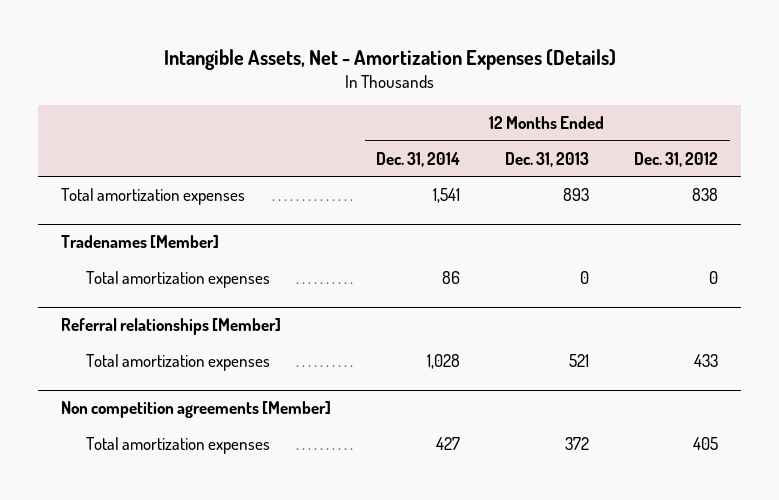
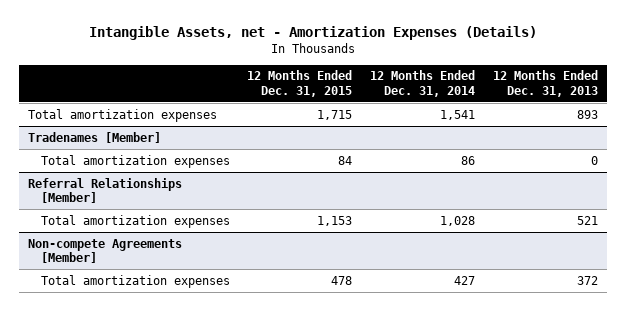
[163,48,616,70] Intangible Assets, Net - Amortization Expenses (Details) -> [89,26,538,41] Intangible Assets, net - Amortization Expenses (Details)
[634,151,719,167] Dec. 31, 2012 -> none
none -> [247,70,353,97] 12 Months Ended Dec. 31, 2015
[60,318,281,336] Referral relationships [Member] -> [27,177,182,203] Referral Relationships [Member]
[60,401,331,419] Non competition agreements [Member] -> [27,238,182,263] Non-compete Agreements [Member]

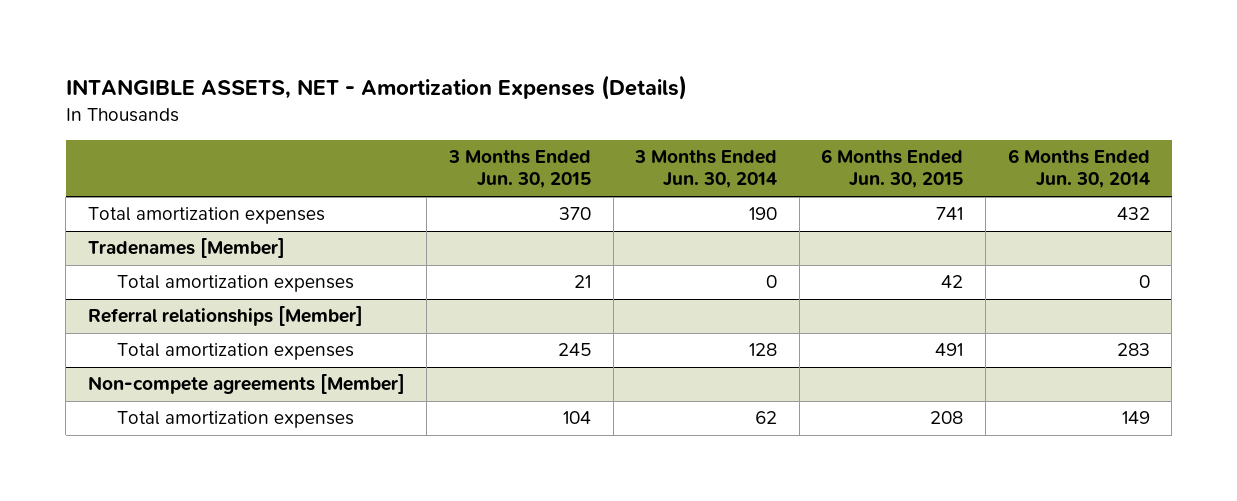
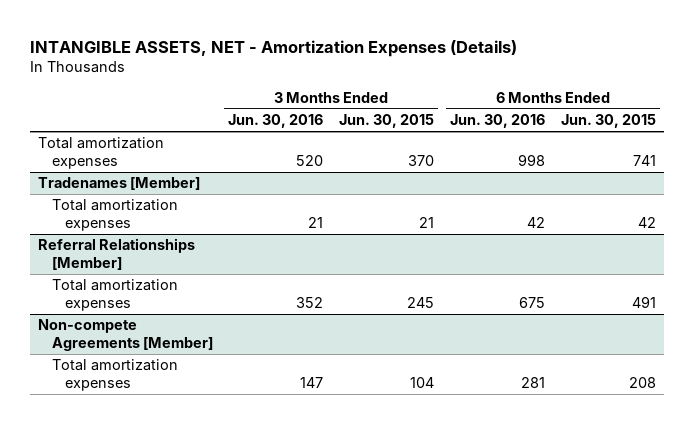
[634,149,778,189] 3 Months Ended Jun. 30, 2014 -> none
[1007,148,1150,189] 6 Months Ended Jun. 30, 2014 -> none
none -> [228,114,324,129] Jun. 30, 2016
none -> [450,114,546,129] Jun. 30, 2016
[87,306,363,327] Referral relationships [Member] -> [38,238,196,271] Referral Relationships [Member]
[87,374,405,395] Non-compete agreements [Member] -> [38,319,213,352] Non-compete Agreements [Member]

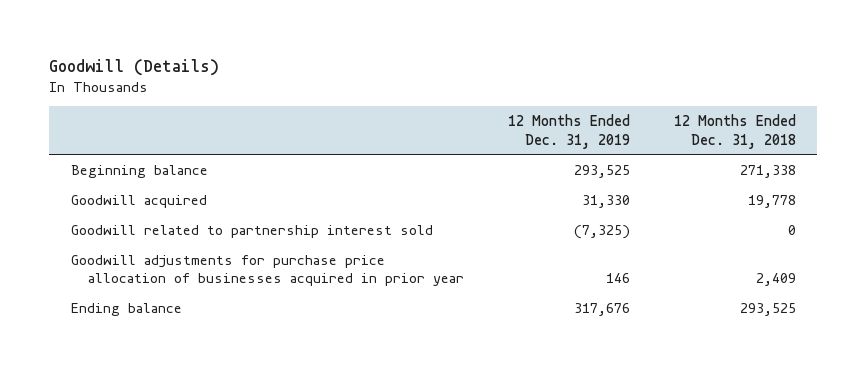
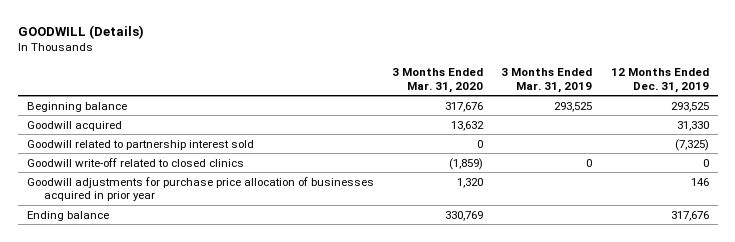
[48,58,219,76] Goodwill (Details) -> [17,24,144,39] GOODWILL (Details)
[673,114,796,149] 12 Months Ended Dec. 31, 2018 -> none
none -> [392,68,484,93] 3 Months Ended Mar. 31, 2020
none -> [501,68,593,93] 3 Months Ended Mar. 31, 2019
none -> [26,157,244,167] Goodwill write-off related to closed clinics

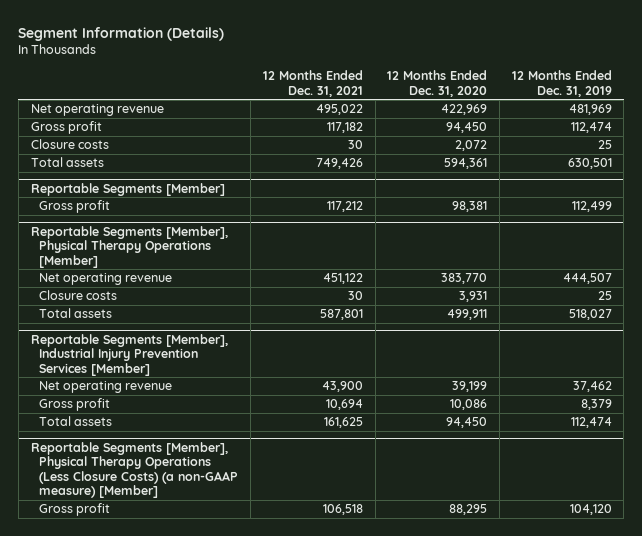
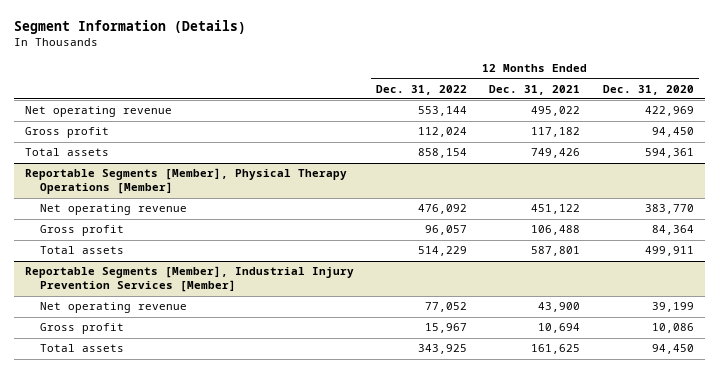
[511,70,612,97] 12 Months Ended Dec. 31, 2019 -> none
none -> [376,84,468,95] Dec. 31, 2022
[30,139,109,150] Closure costs -> none
[30,182,225,196] Reportable Segments [Member] -> none
[39,200,111,214] Gross profit -> none
[39,290,118,301] Closure costs -> none
none -> [40,225,125,237] Gross profit
[30,441,239,499] Reportable Segments [Member], Physical Therapy Operations (Less Closure Costs) (a non-GAAP measure) [Member] -> none
[39,503,111,517] Gross profit -> none

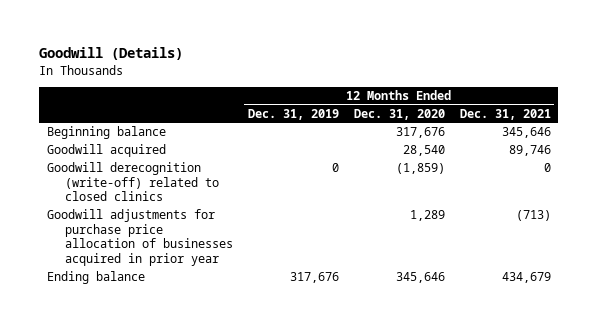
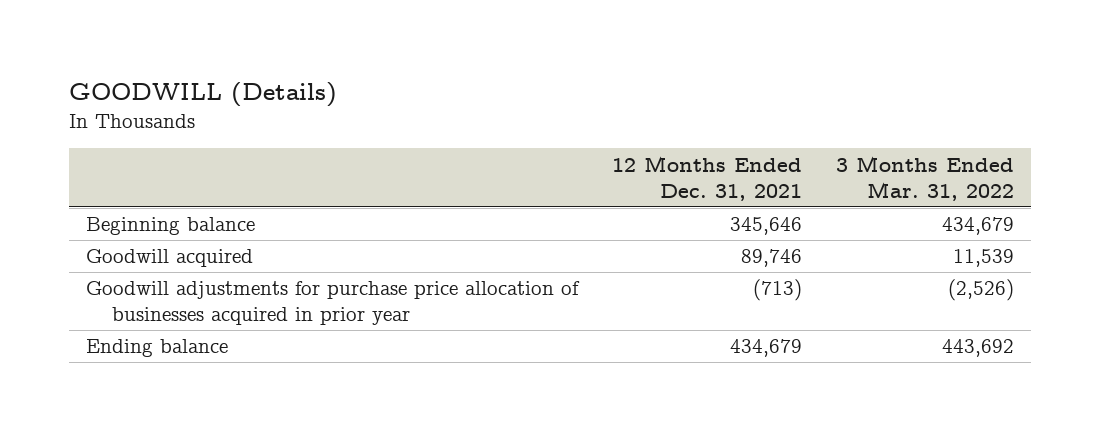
[39,47,184,61] Goodwill (Details) -> [68,82,337,108] GOODWILL (Details)
[247,108,339,120] Dec. 31, 2019 -> none
[353,108,445,120] Dec. 31, 2020 -> none
none -> [835,155,1014,201] 3 Months Ended Mar. 31, 2022
[46,162,219,202] Goodwill derecognition (write-off) related to closed clinics -> none

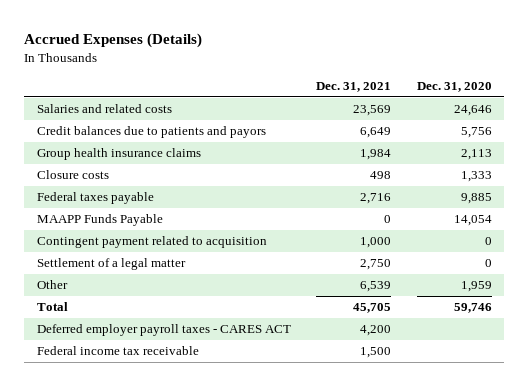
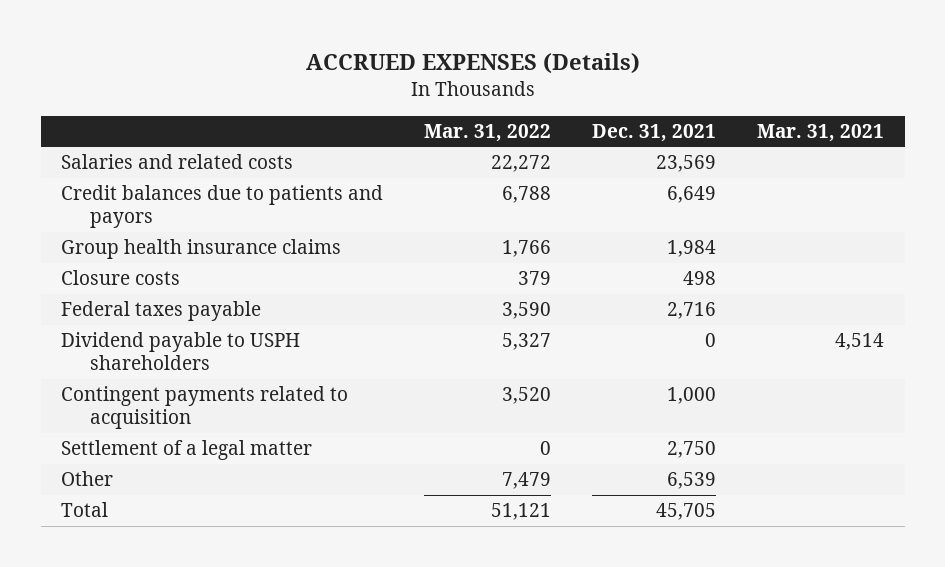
[24,33,203,49] Accrued Expenses (Details) -> [305,53,640,75] ACCRUED EXPENSES (Details)
[416,81,492,92] Dec. 31, 2020 -> none
none -> [424,123,552,142] Mar. 31, 2022
none -> [757,123,885,142] Mar. 31, 2021
[36,214,163,227] MAAPP Funds Payable -> none
none -> [61,332,301,371] Dividend payable to USPH shareholders
[36,236,267,249] Contingent payment related to acquisition -> [61,386,349,430] Contingent payments related to acquisition
[36,324,291,337] Deferred employer payroll taxes - CARES ACT -> none
[36,346,199,356] Federal income tax receivable -> none

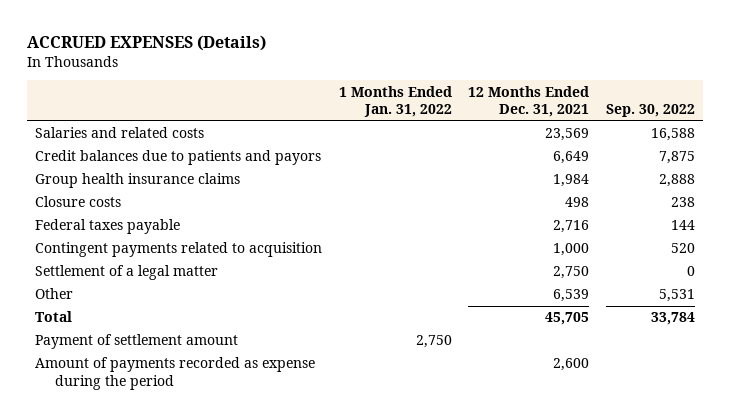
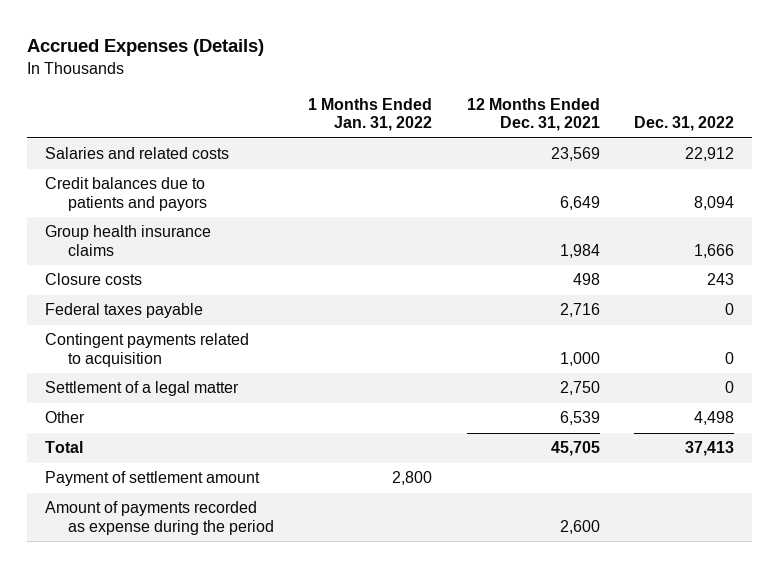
[26,34,266,51] ACCRUED EXPENSES (Details) -> [27,39,265,57] Accrued Expenses (Details)
[605,104,695,118] Sep. 30, 2022 -> none
none -> [634,116,735,132] Dec. 31, 2022
[415,335,452,349] 2,750 -> [392,471,433,486] 2,800

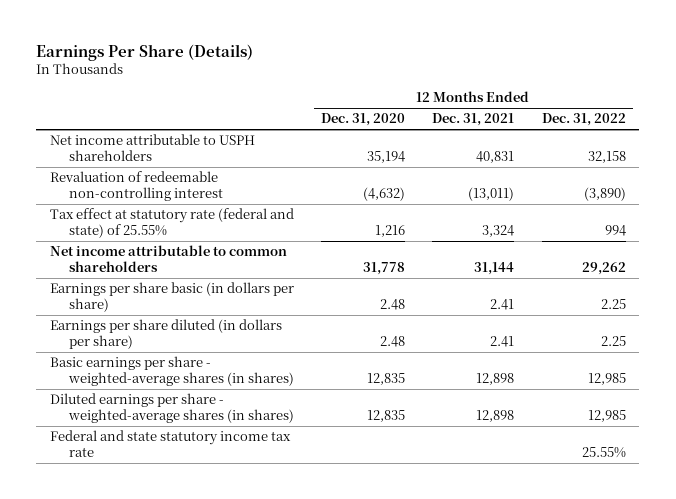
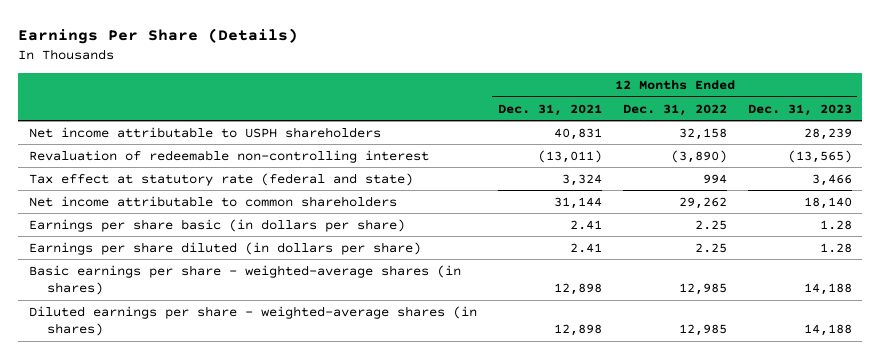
[321,113,406,127] Dec. 31, 2020 -> none
none -> [747,103,852,116] Dec. 31, 2023
[49,208,294,238] Tax effect at statutory rate (federal and state) of 25.55% -> [28,172,413,186] Tax effect at statutory rate (federal and state)
[49,430,291,457] Federal and state statutory income tax rate -> none

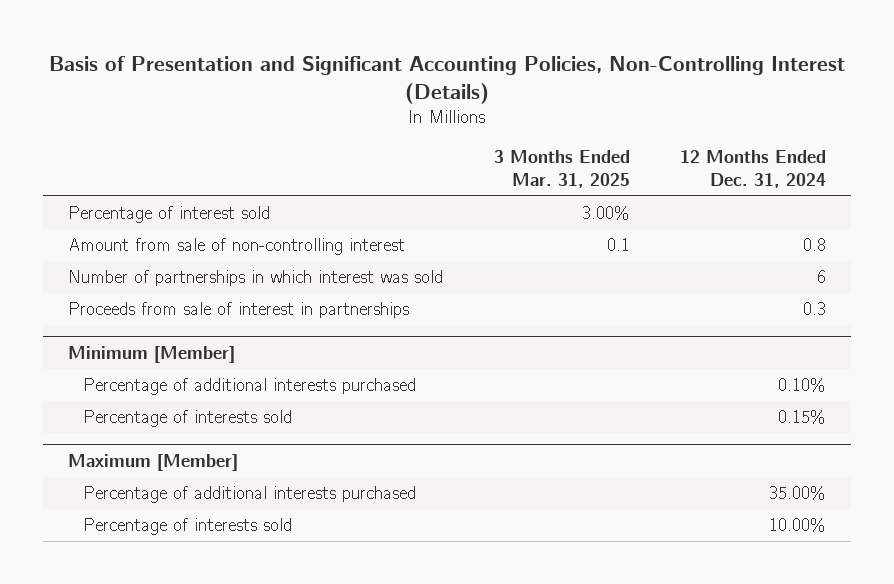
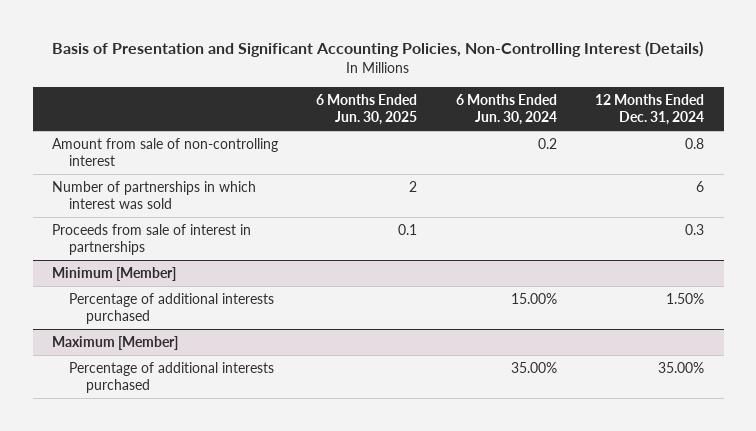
[493,150,630,189] 3 Months Ended Mar. 31, 2025 -> none
none -> [316,94,418,126] 6 Months Ended Jun. 30, 2025
none -> [455,94,557,126] 6 Months Ended Jun. 30, 2024
[68,206,271,224] Percentage of interest sold -> none
[83,410,293,428] Percentage of interests sold -> none
[777,378,826,393] 0.10% -> [666,293,705,305] 1.50%
[83,518,293,536] Percentage of interests sold -> none

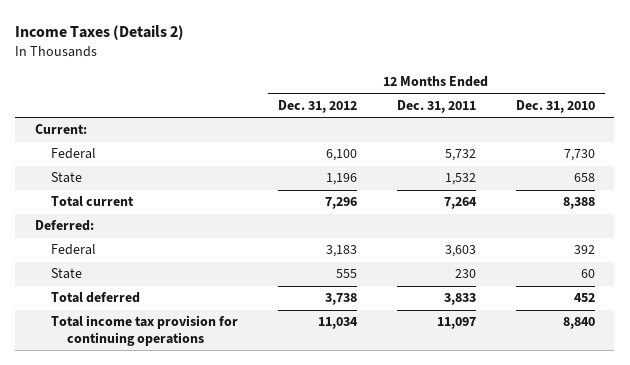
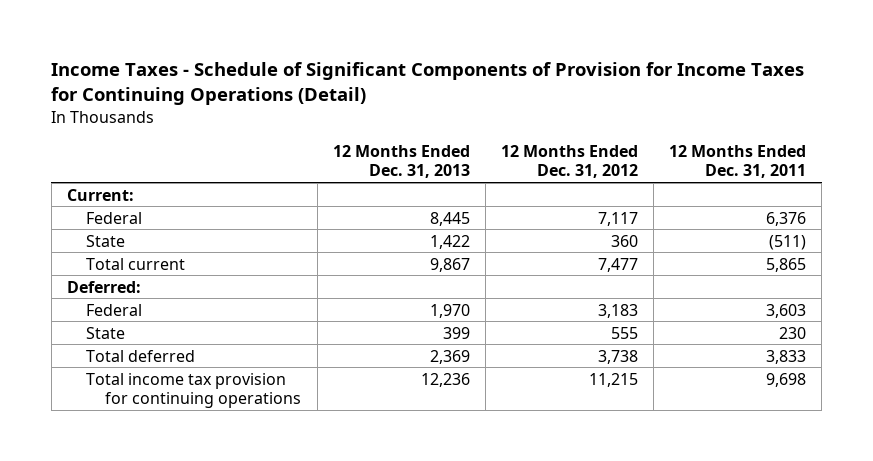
[15,24,185,40] Income Taxes (Details 2) -> [51,62,805,106] Income Taxes - Schedule of Significant Components of Provision for Income Taxes for Continuing Operations (Detail)
[515,99,595,113] Dec. 31, 2010 -> none
none -> [332,144,470,179] 12 Months Ended Dec. 31, 2013
[325,149,357,162] 6,100 -> [597,211,638,226] 7,117
[444,149,476,162] 5,732 -> [766,211,807,226] 6,376
[325,173,357,186] 1,196 -> [610,234,638,247] 360
[444,173,476,186] 1,532 -> [769,234,807,250] (511)
[324,197,357,210] 7,296 -> [597,257,638,272] 7,477
[443,197,477,210] 7,264 -> [766,257,807,272] 5,865
[317,317,358,330] 11,034 -> [588,372,638,387] 11,215
[436,317,476,330] 11,097 -> [766,372,807,387] 9,698

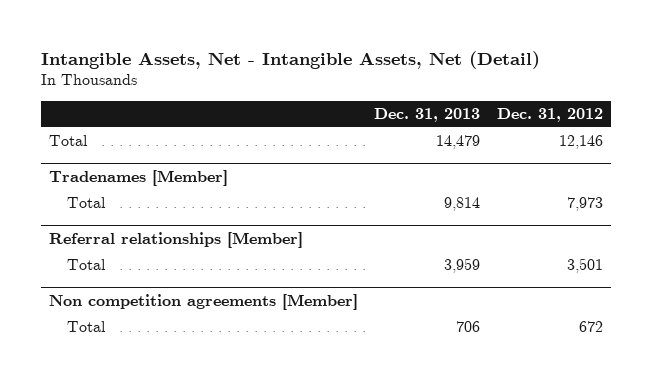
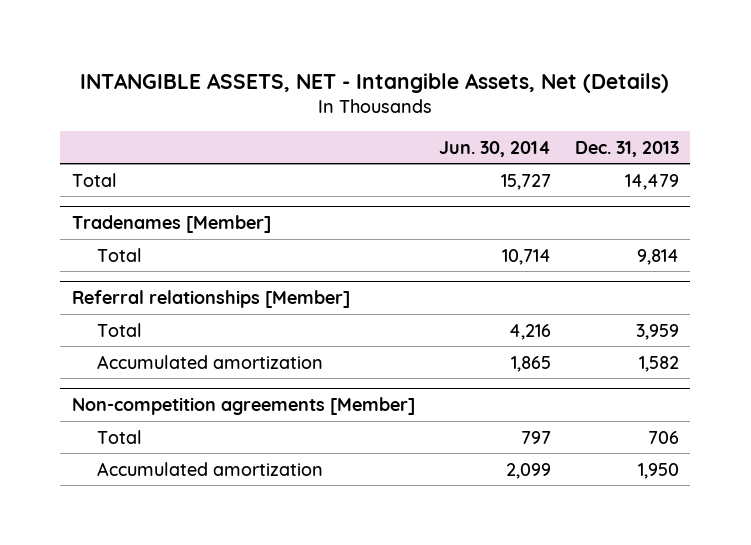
[40,50,540,69] Intangible Assets, Net - Intangible Assets, Net (Detail) -> [80,72,670,93] INTANGIBLE ASSETS, NET - Intangible Assets, Net (Details)
[496,108,603,123] Dec. 31, 2012 -> none
none -> [438,140,551,157] Jun. 30, 2014
none -> [97,354,324,369] Accumulated amortization
[48,294,358,311] Non competition agreements [Member] -> [72,397,416,416] Non-competition agreements [Member]
none -> [97,461,324,476] Accumulated amortization

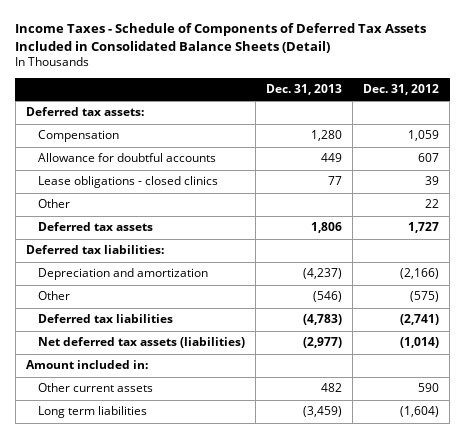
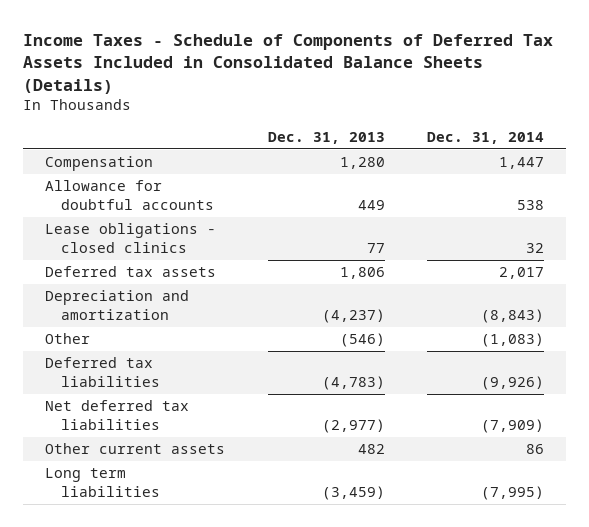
[15,22,427,53] Income Taxes - Schedule of Components of Deferred Tax Assets Included in Consolidated Balance Sheets (Detail) -> [23,33,554,94] Income Taxes - Schedule of Components of Deferred Tax Assets Included in Consolidated Balance Sheets (Details)
[363,84,440,96] Dec. 31, 2012 -> none
none -> [427,131,545,144] Dec. 31, 2014
[25,107,144,117] Deferred tax assets: -> none
[38,199,71,209] Other -> none
[25,245,164,255] Deferred tax liabilities: -> none
[25,360,148,370] Amount included in: -> none
[38,337,246,349] Net deferred tax assets (liabilities) -> [44,400,189,431] Net deferred tax liabilities

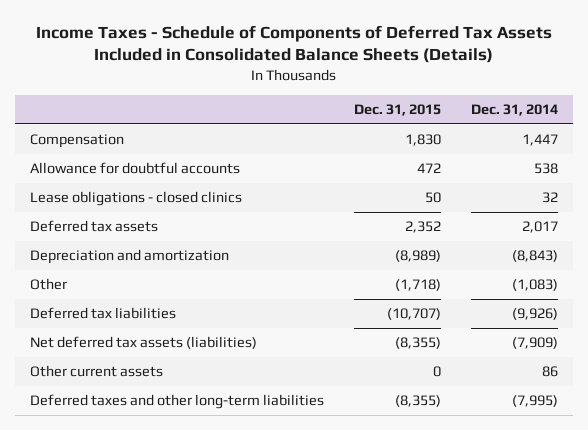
[267,131,385,144] Dec. 31, 2013 -> none
none -> [353,103,441,116] Dec. 31, 2015
[44,400,189,431] Net deferred tax liabilities -> [30,336,258,350] Net deferred tax assets (liabilities)
[44,468,160,498] Long term liabilities -> [30,394,325,410] Deferred taxes and other long-term liabilities

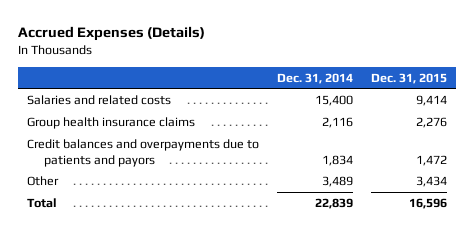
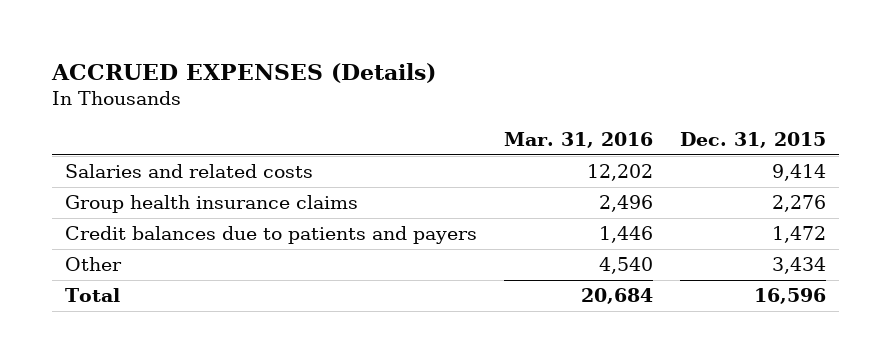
[17,26,205,42] Accrued Expenses (Details) -> [50,63,436,84] ACCRUED EXPENSES (Details)
[276,72,353,84] Dec. 31, 2014 -> none
none -> [503,132,653,149] Mar. 31, 2016
[26,138,259,167] Credit balances and overpayments due to patients and payors -> [64,226,477,245] Credit balances due to patients and payers

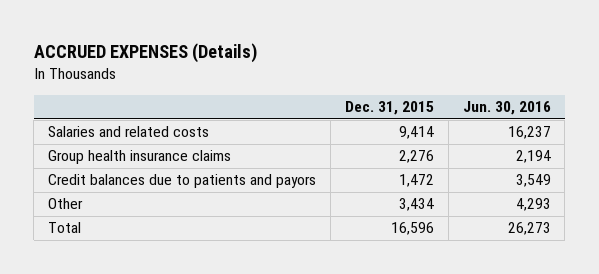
[503,132,653,149] Mar. 31, 2016 -> none
none -> [462,101,551,116] Jun. 30, 2016
[64,226,477,245] Credit balances due to patients and payers -> [47,174,316,189] Credit balances due to patients and payors

